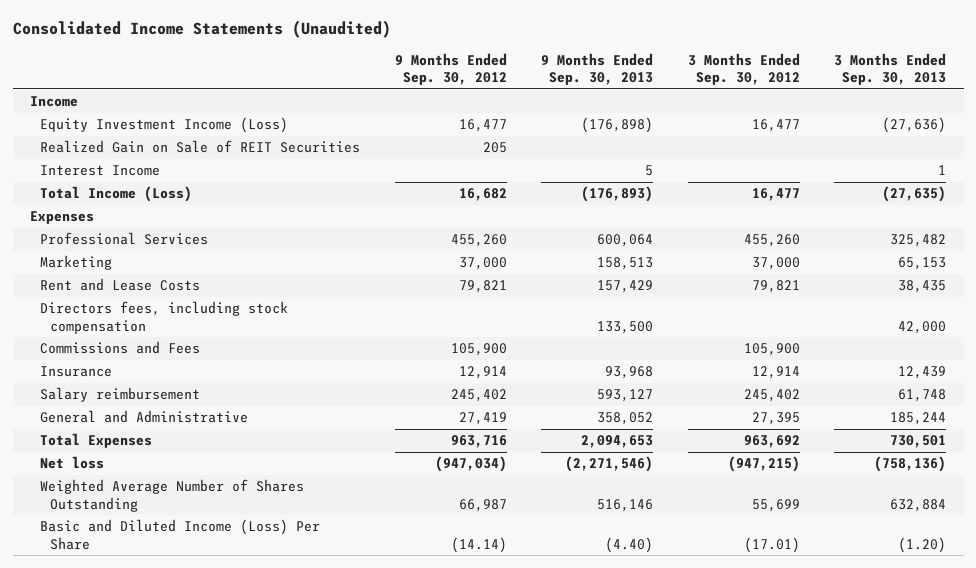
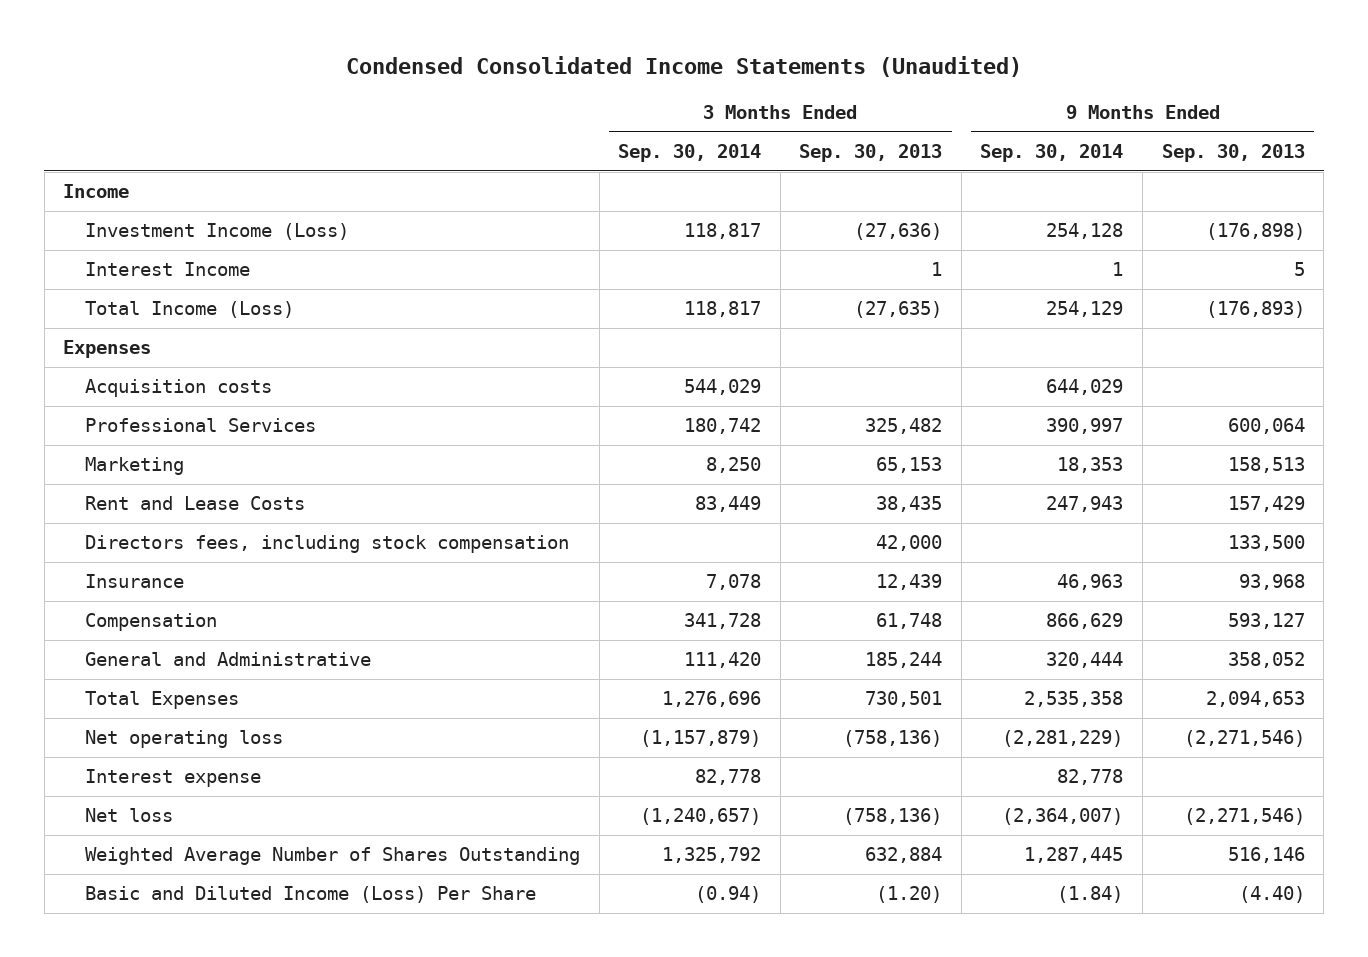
[12,20,391,39] Consolidated Income Statements (Unaudited) -> [345,55,1022,77] Condensed Consolidated Income Statements (Unaudited)
[394,52,507,86] 9 Months Ended Sep. 30, 2012 -> none
[687,52,800,86] 3 Months Ended Sep. 30, 2012 -> none
none -> [618,143,762,162] Sep. 30, 2014
none -> [980,143,1124,162] Sep. 30, 2014
[40,140,361,154] Realized Gain on Sale of REIT Securities -> none
[40,117,289,134] Equity Investment Income (Loss) -> [85,223,350,241] Investment Income (Loss)
none -> [85,379,273,398] Acquisition costs
[40,341,201,355] Commissions and Fees -> none
[40,387,201,403] Salary reimbursement -> [85,613,218,632] Compensation
none -> [85,730,284,749] Net operating loss
none -> [85,769,262,788] Interest expense

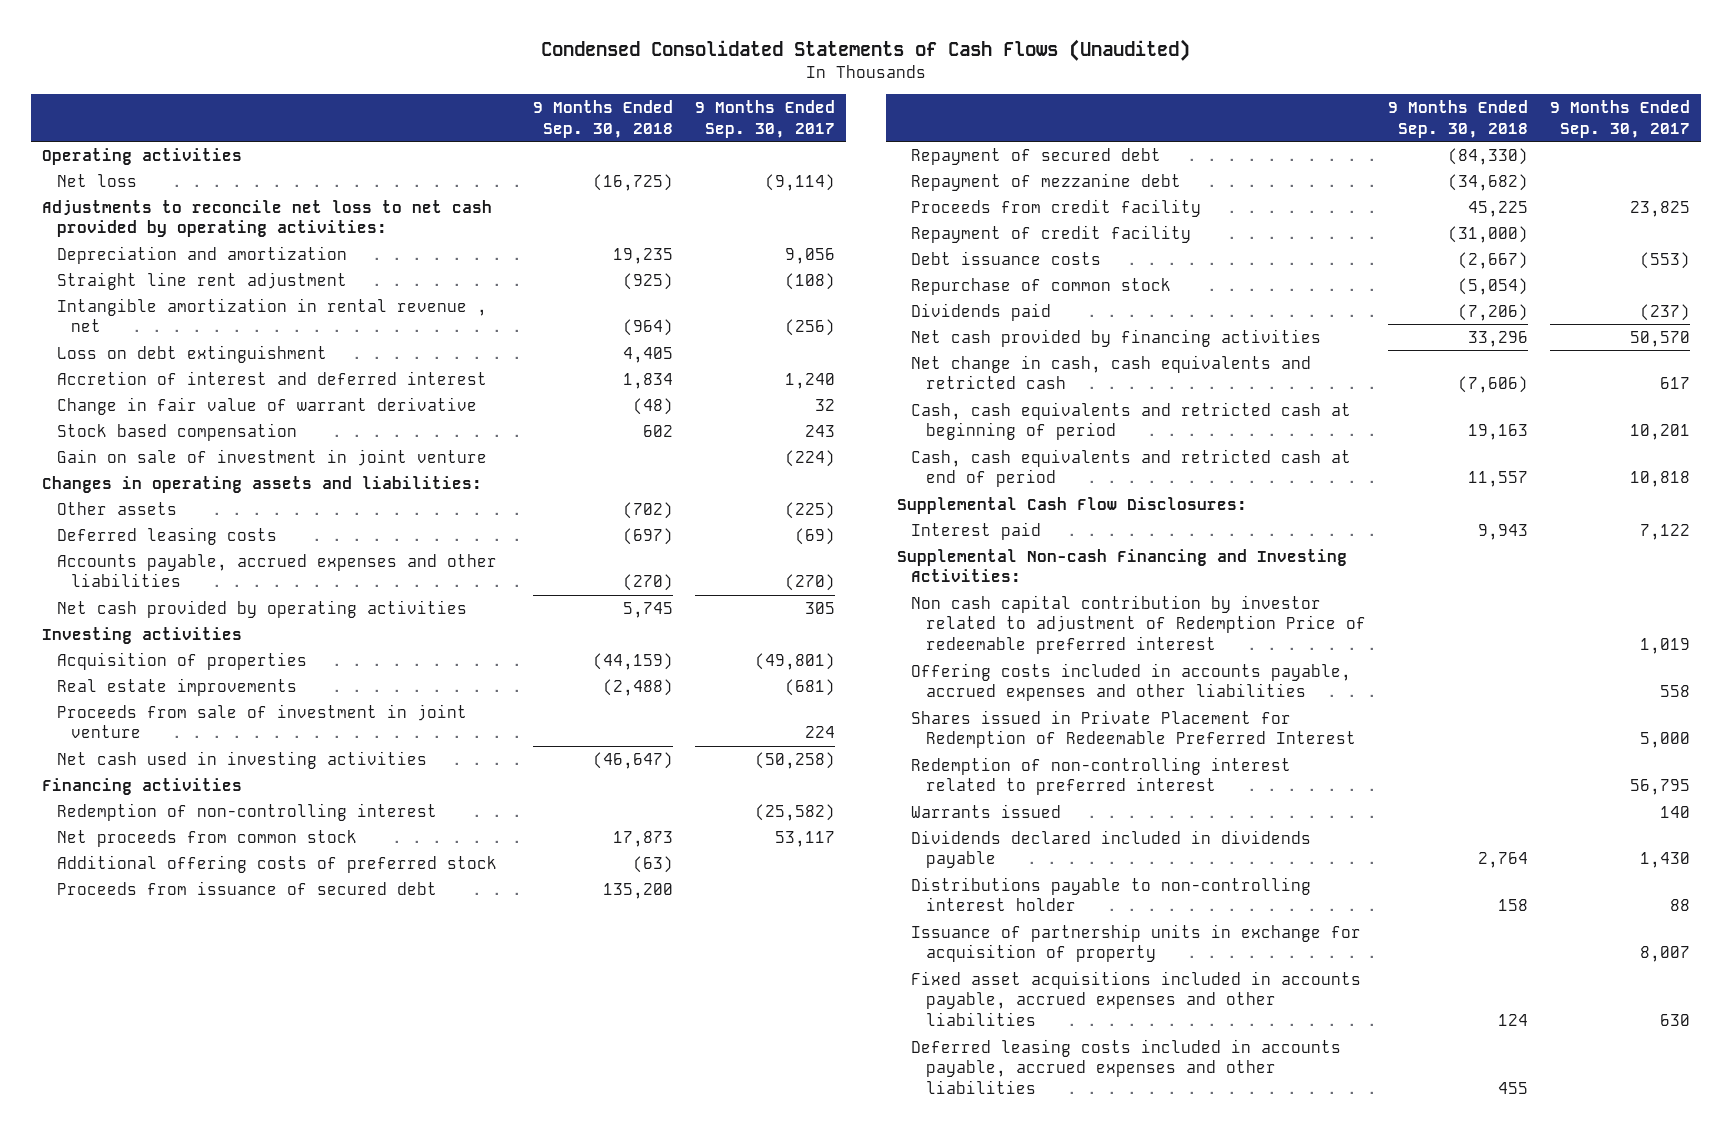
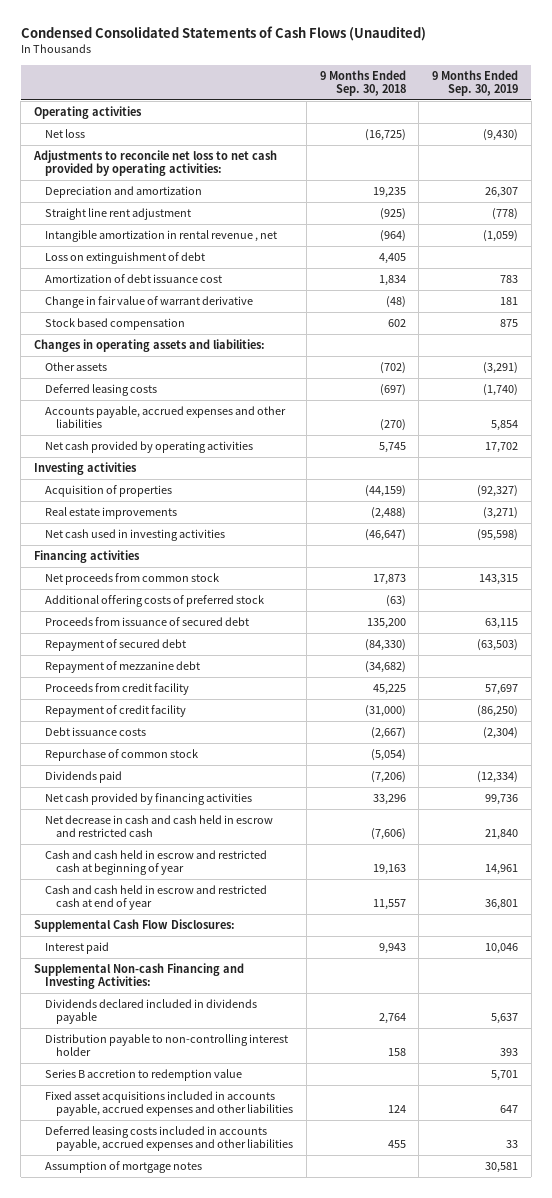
[694,99,835,138] 9 Months Ended Sep. 30, 2017 -> none
none -> [431,69,518,96] 9 Months Ended Sep. 30, 2019
[56,344,327,363] Loss on debt extinguishment -> [45,251,206,264] Loss on extinguishment of debt
[56,370,487,385] Accretion of interest and deferred interest -> [45,273,223,283] Amortization of debt issuance cost
[56,448,487,466] Gain on sale of investment in joint venture -> none
[56,703,467,739] Proceeds from sale of investment in joint venture -> none
[56,802,437,821] Redemption of non-controlling interest -> none
[911,354,1312,390] Net change in cash, cash equivalents and retricted cash -> [45,814,274,838] Net decrease in cash and cash held in escrow and restricted cash
[911,401,1352,441] Cash, cash equivalents and retricted cash at beginning of period -> [45,849,268,876] Cash and cash held in escrow and restricted cash at beginning of year
[911,448,1352,488] Cash, cash equivalents and retricted cash at end of period -> [45,884,268,911] Cash and cash held in escrow and restricted cash at end of year
[911,594,1366,655] Non cash capital contribution by investor related to adjustment of Redemption Price of redeemable preferred interest -> none
[911,662,1352,702] Offering costs included in accounts payable, accrued expenses and other liabilities -> none
[911,709,1356,749] Shares issued in Private Placement for Redemption of Redeemable Preferred Interest -> none
[911,756,1292,796] Redemption of non-controlling interest related to preferred interest -> none
[911,803,1062,818] Warrants issued -> none
[911,923,1362,963] Issuance of partnership units in exchange for acquisition of property -> none
[911,876,1312,912] Distributions payable to non-controlling interest holder -> [45,1033,289,1057] Distribution payable to non-controlling interest holder
none -> [45,1068,243,1081] Series B accretion to redemption value
none -> [45,1160,203,1173] Assumption of mortgage notes

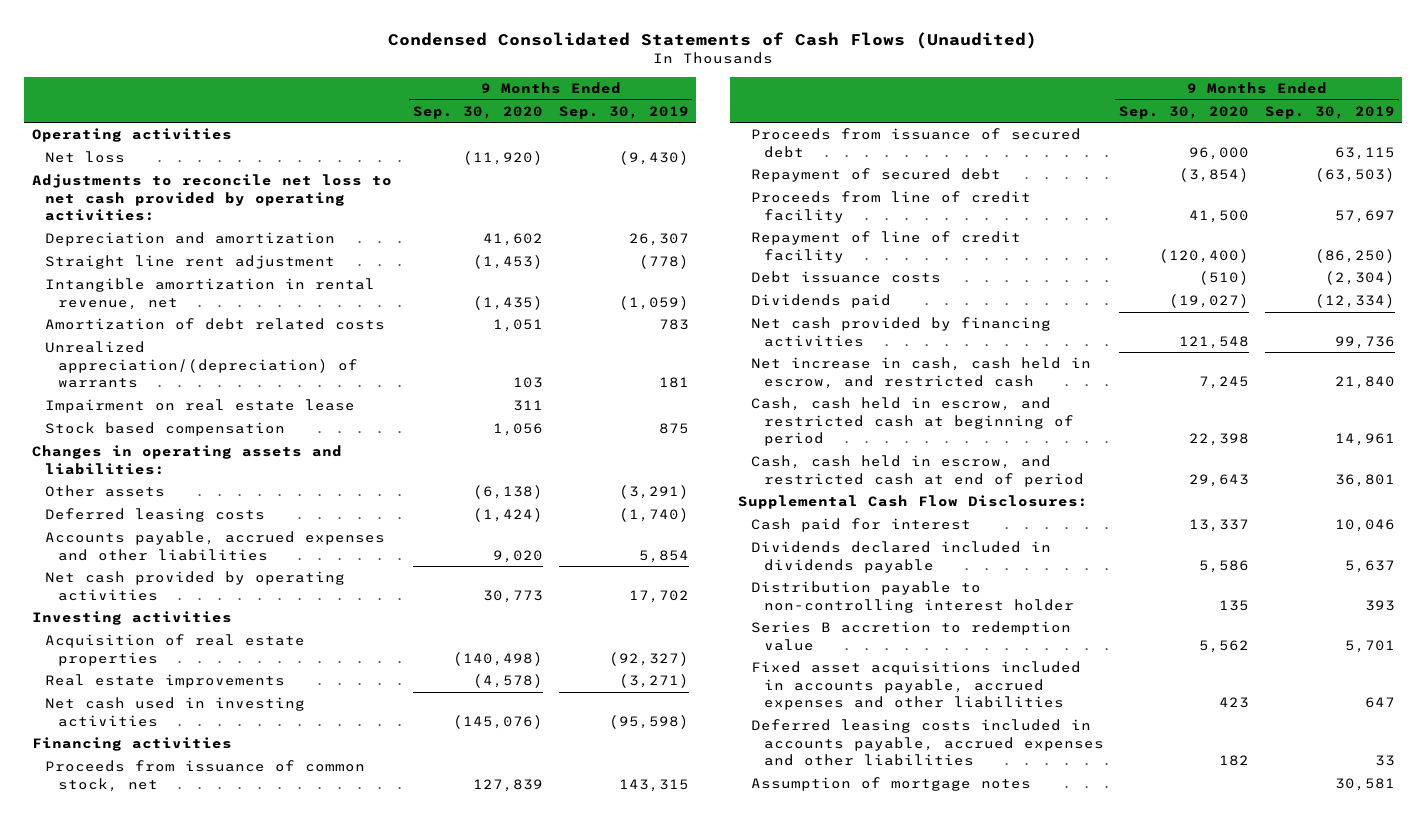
[319,69,406,96] 9 Months Ended Sep. 30, 2018 -> none
none -> [413,105,544,119] Sep. 30, 2020
[45,251,206,264] Loss on extinguishment of debt -> none
[45,229,278,242] Intangible amortization in rental revenue , net -> [44,278,375,310] Intangible amortization in rental revenue, net
[45,273,223,283] Amortization of debt issuance cost -> [44,318,385,331] Amortization of debt related costs
[45,295,254,308] Change in fair value of warrant derivative -> [44,341,358,389] Unrealized appreciation/(depreciation) of warrants
none -> [44,399,355,414] Impairment on real estate lease
[45,484,173,497] Acquisition of properties -> [44,634,305,666] Acquisition of real estate properties
[45,594,265,607] Additional offering costs of preferred stock -> none
[45,572,220,585] Net proceeds from common stock -> [44,760,365,792] Proceeds from issuance of common stock, net
[45,660,201,673] Repayment of mezzanine debt -> none
[45,682,190,695] Proceeds from credit facility -> [750,191,1031,223] Proceeds from line of credit facility
[45,704,187,717] Repayment of credit facility -> [750,231,1021,263] Repayment of line of credit facility
[45,748,199,761] Repurchase of common stock -> none
[45,814,274,838] Net decrease in cash and cash held in escrow and restricted cash -> [750,357,1091,389] Net increase in cash, cash held in escrow, and restricted cash
[45,849,268,876] Cash and cash held in escrow and restricted cash at beginning of year -> [750,397,1074,447] Cash, cash held in escrow, and restricted cash at beginning of period
[45,884,268,911] Cash and cash held in escrow and restricted cash at end of year -> [750,455,1084,487] Cash, cash held in escrow, and restricted cash at end of period
[34,962,245,990] Supplemental Non-cash Financing and Investing Activities: -> none
[45,941,110,954] Interest paid -> [750,518,971,533] Cash paid for interest

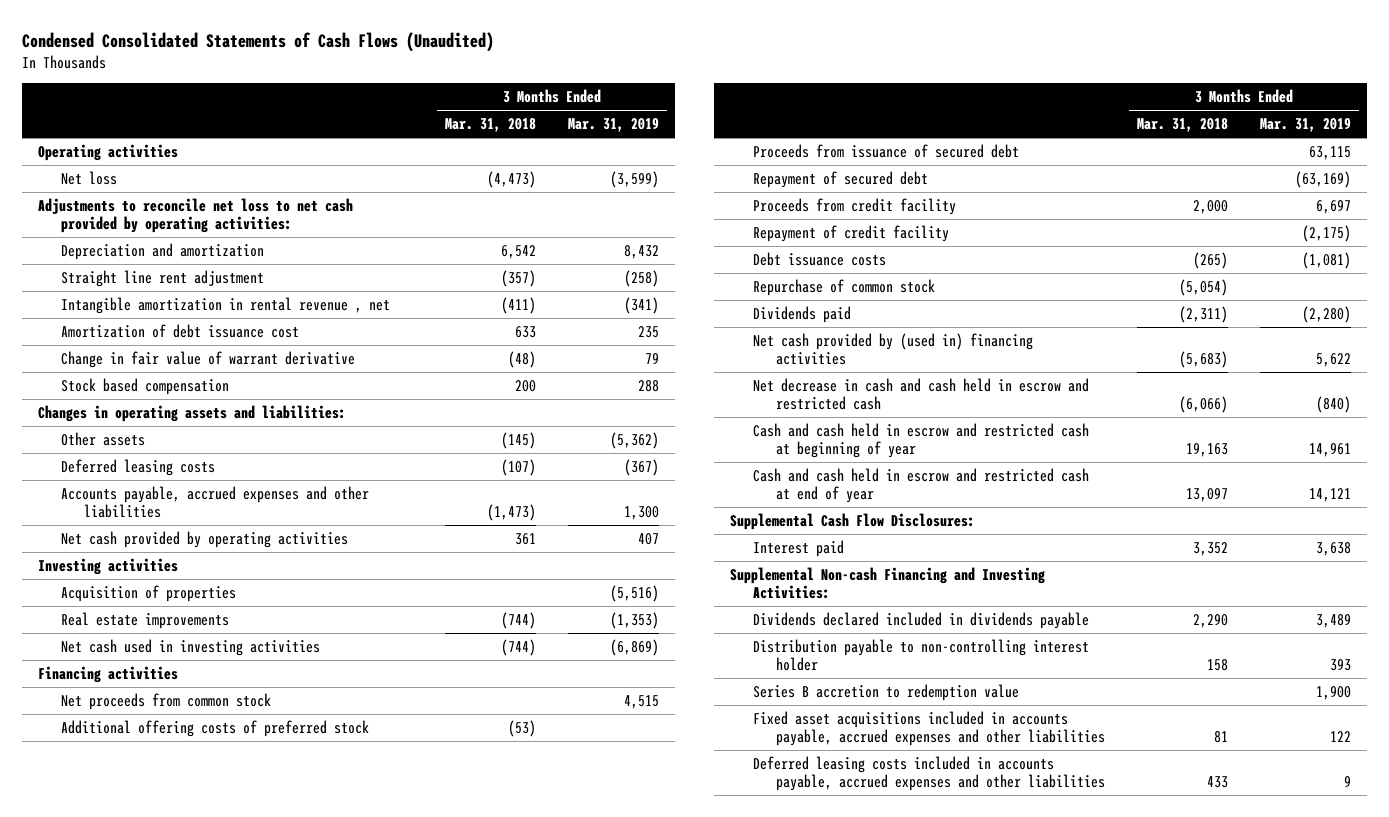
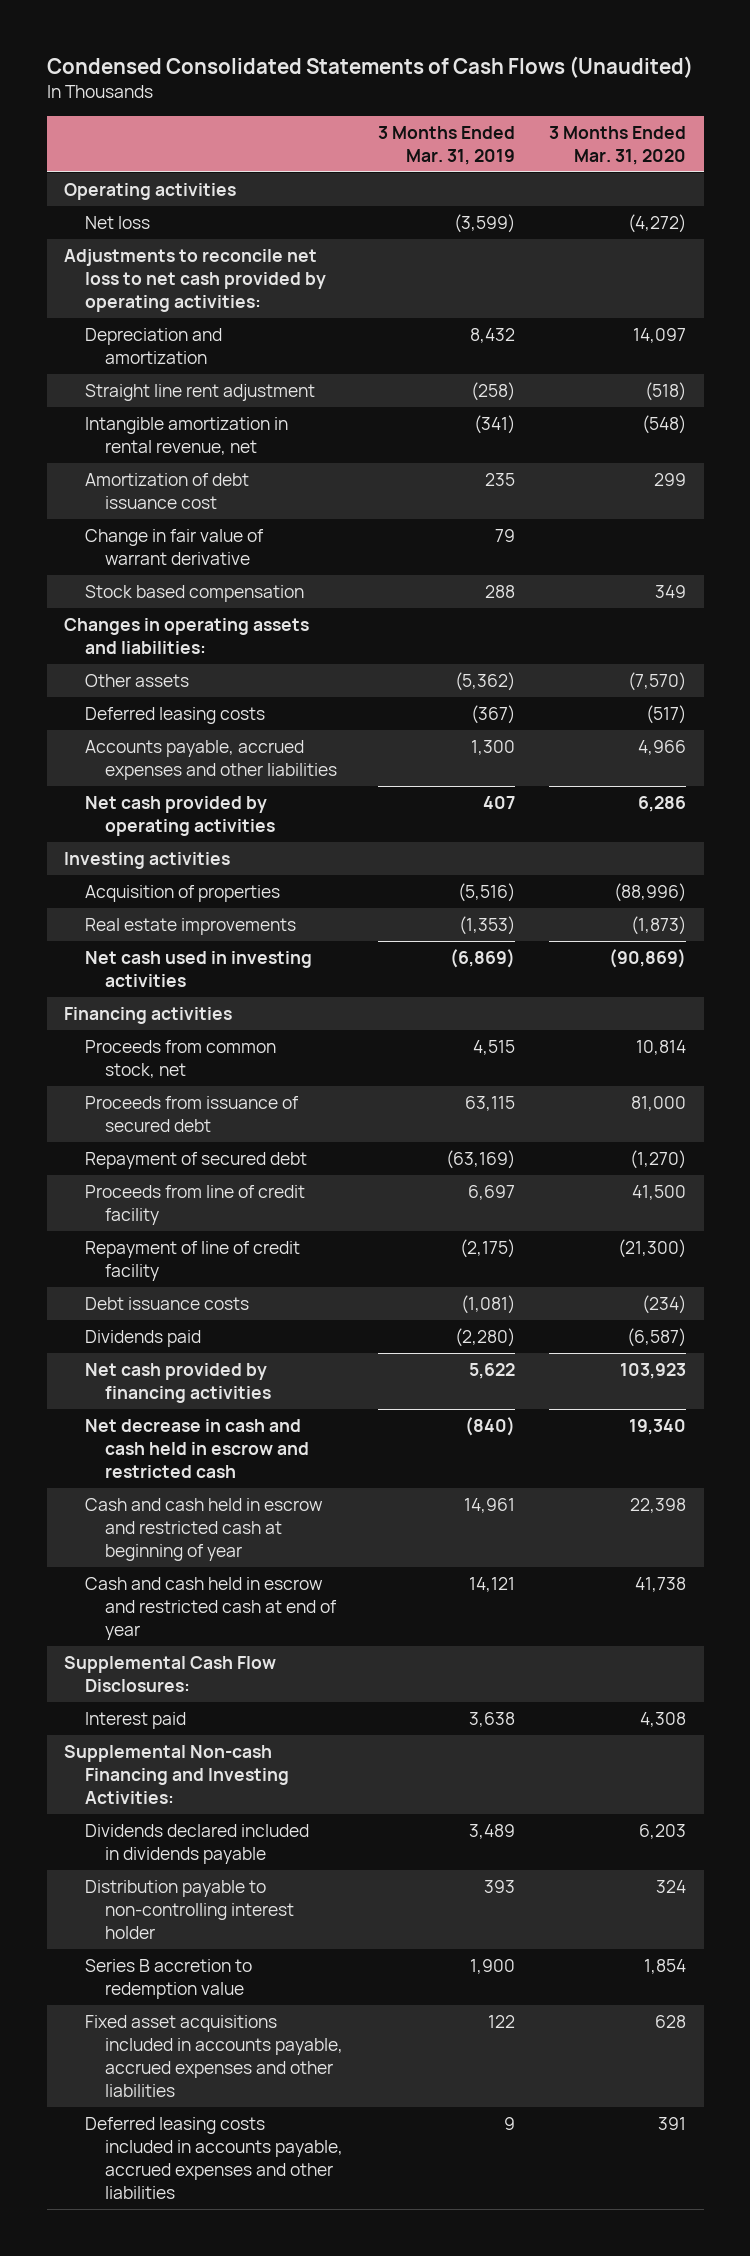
[445,118,537,133] Mar. 31, 2018 -> none
none -> [549,125,687,165] 3 Months Ended Mar. 31, 2020
[61,296,391,314] Intangible amortization in rental revenue , net -> [84,416,288,455] Intangible amortization in rental revenue, net
[61,719,370,737] Additional offering costs of preferred stock -> none
[61,692,272,710] Net proceeds from common stock -> [84,1039,276,1078] Proceeds from common stock, net
[753,197,957,215] Proceeds from credit facility -> [84,1184,305,1225] Proceeds from line of credit facility
[753,224,950,242] Repayment of credit facility -> [84,1240,300,1281] Repayment of line of credit facility
[753,278,936,296] Repurchase of common stock -> none
[753,332,1034,366] Net cash provided by (used in) financing activities -> [84,1362,272,1403] Net cash provided by financing activities

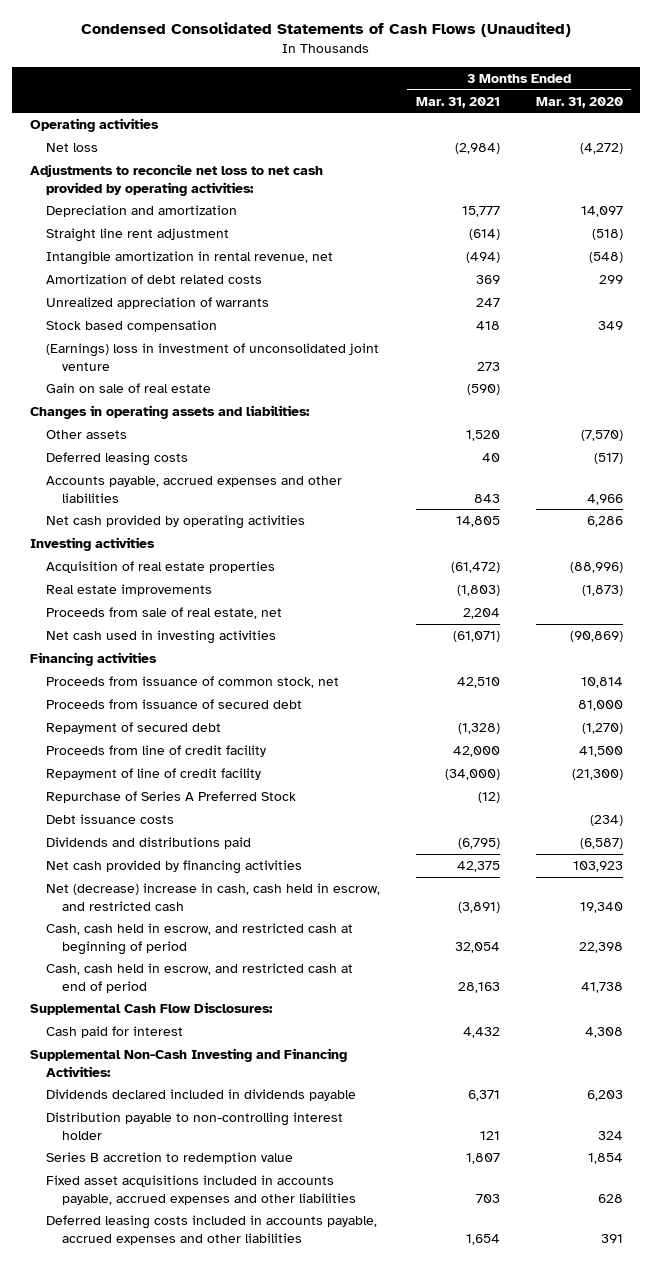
[377,125,515,165] 3 Months Ended Mar. 31, 2019 -> none
none -> [415,96,500,108] Mar. 31, 2021
[84,528,264,565] Change in fair value of warrant derivative -> none
[84,472,249,509] Amortization of debt issuance cost -> [46,274,263,285] Amortization of debt related costs
none -> [46,297,270,310] Unrealized appreciation of warrants
none -> [46,343,380,371] (Earnings) loss in investment of unconsolidated joint venture
none -> [46,383,212,394] Gain on sale of real estate
[84,884,280,902] Acquisition of properties -> [46,561,276,574] Acquisition of real estate properties
none -> [46,607,283,620] Proceeds from sale of real estate, net
[84,1039,276,1078] Proceeds from common stock, net -> [46,676,340,689] Proceeds from issuance of common stock, net
none -> [46,791,297,804] Repurchase of Series A Preferred Stock
[84,1329,201,1347] Dividends paid -> [46,837,252,850] Dividends and distributions paid
[84,1418,310,1478] Net decrease in cash and cash held in escrow and restricted cash -> [46,883,381,911] Net (decrease) increase in cash, cash held in escrow, and restricted cash
[84,1497,323,1561] Cash and cash held in escrow and restricted cash at beginning of year -> [46,923,354,955] Cash, cash held in escrow, and restricted cash at beginning of period
[84,1576,338,1640] Cash and cash held in escrow and restricted cash at end of year -> [46,963,354,993] Cash, cash held in escrow, and restricted cash at end of period
[84,1711,186,1729] Interest paid -> [46,1026,184,1039] Cash paid for interest
[63,1744,289,1804] Supplemental Non-cash Financing and Investing Activities: -> [30,1048,348,1077] Supplemental Non-Cash Investing and Financing Activities:

